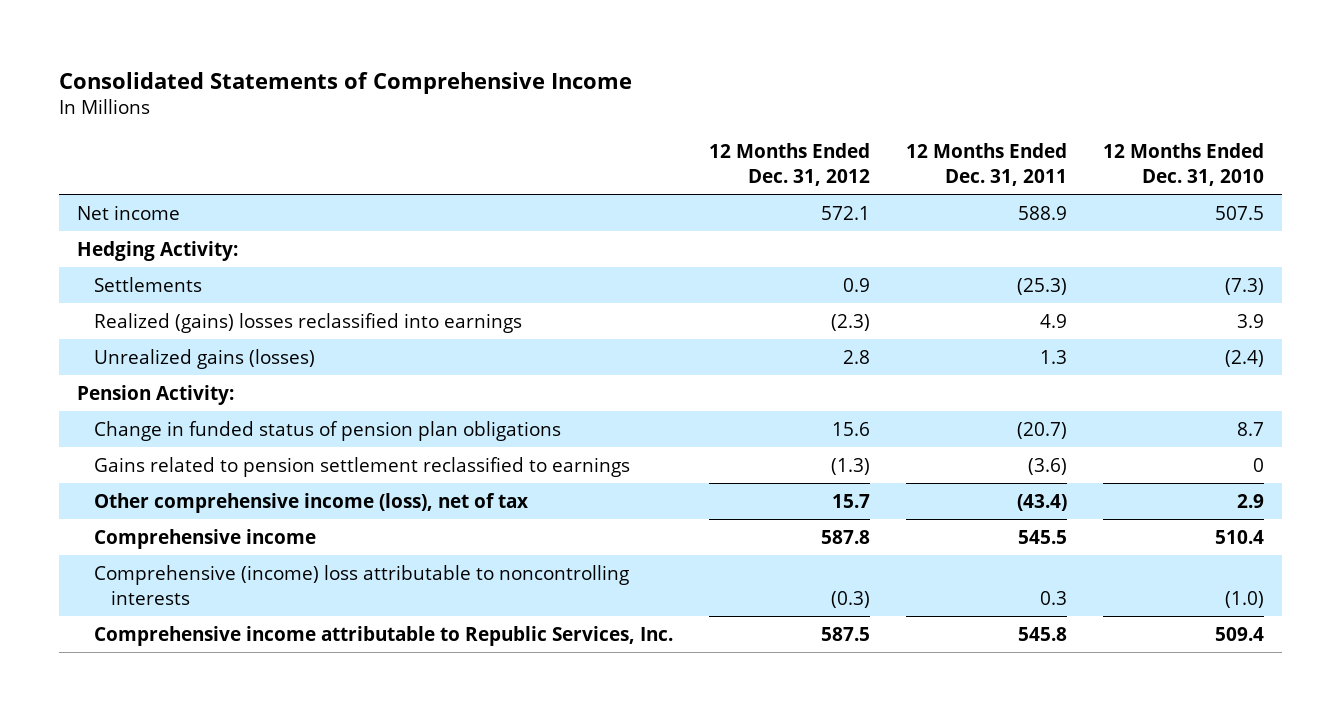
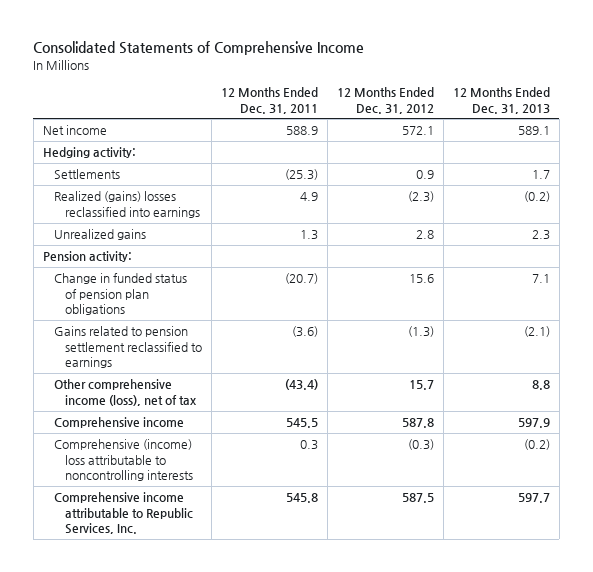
[1102,143,1264,186] 12 Months Ended Dec. 31, 2010 -> none
none -> [452,87,550,114] 12 Months Ended Dec. 31, 2013
[77,240,239,261] Hedging Activity: -> [42,147,136,159] Hedging activity:
[93,348,315,369] Unrealized gains (losses) -> [53,229,146,241] Unrealized gains
[77,384,235,405] Pension Activity: -> [42,251,132,263] Pension activity:

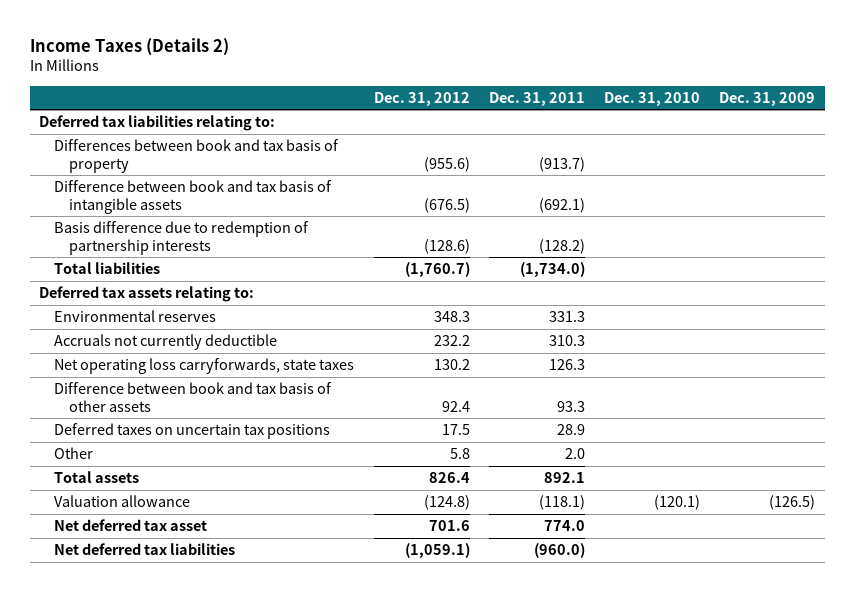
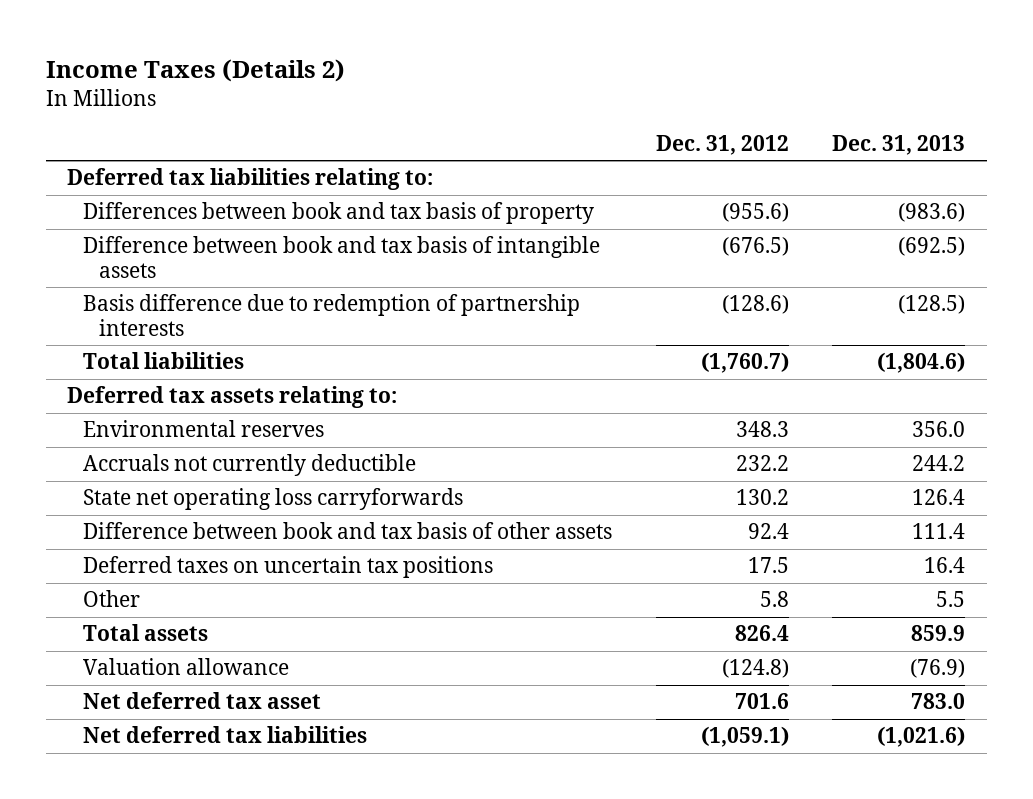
[488,91,585,106] Dec. 31, 2011 -> none
[604,91,701,106] Dec. 31, 2010 -> none
[719,91,816,106] Dec. 31, 2009 -> none
none -> [832,135,966,156] Dec. 31, 2013
[54,358,355,375] Net operating loss carryforwards, state taxes -> [83,488,464,511] State net operating loss carryforwards

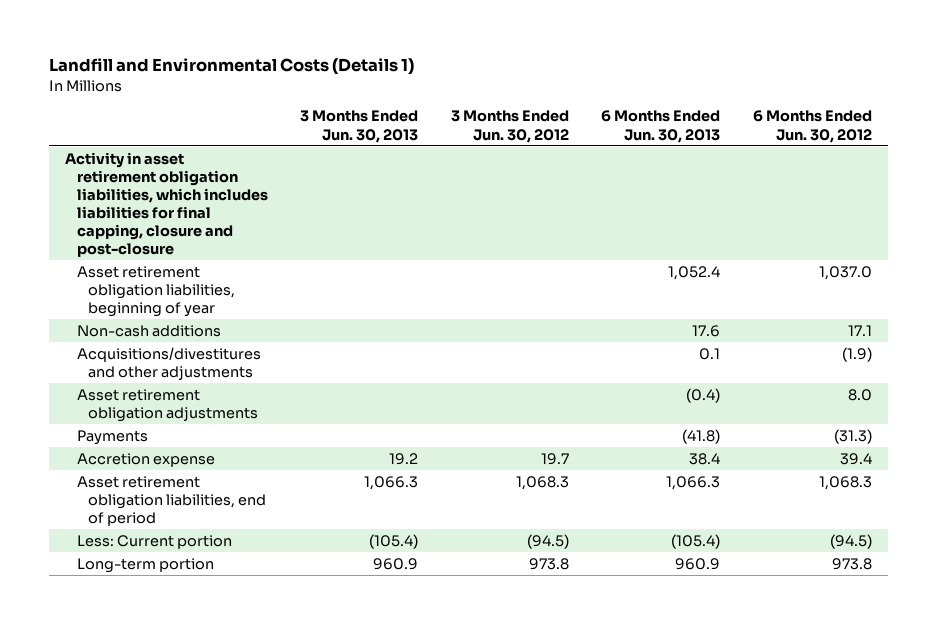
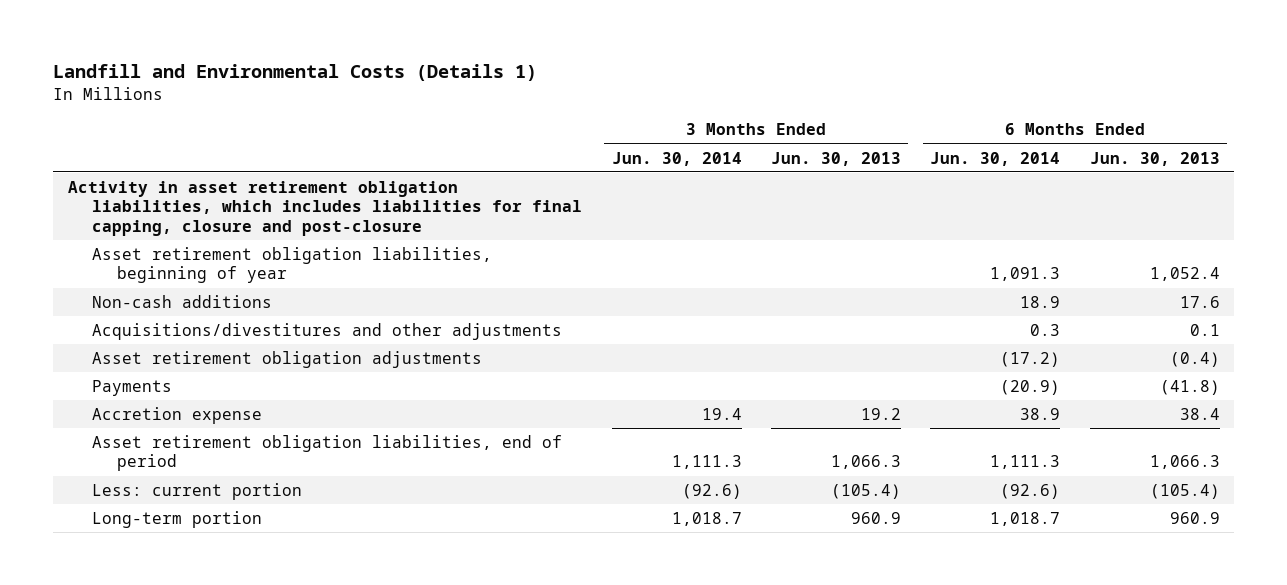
[450,110,569,143] 3 Months Ended Jun. 30, 2012 -> none
[752,110,872,143] 6 Months Ended Jun. 30, 2012 -> none
none -> [611,151,742,166] Jun. 30, 2014
none -> [930,151,1061,166] Jun. 30, 2014
[76,534,232,549] Less: Current portion -> [92,482,303,500] Less: current portion

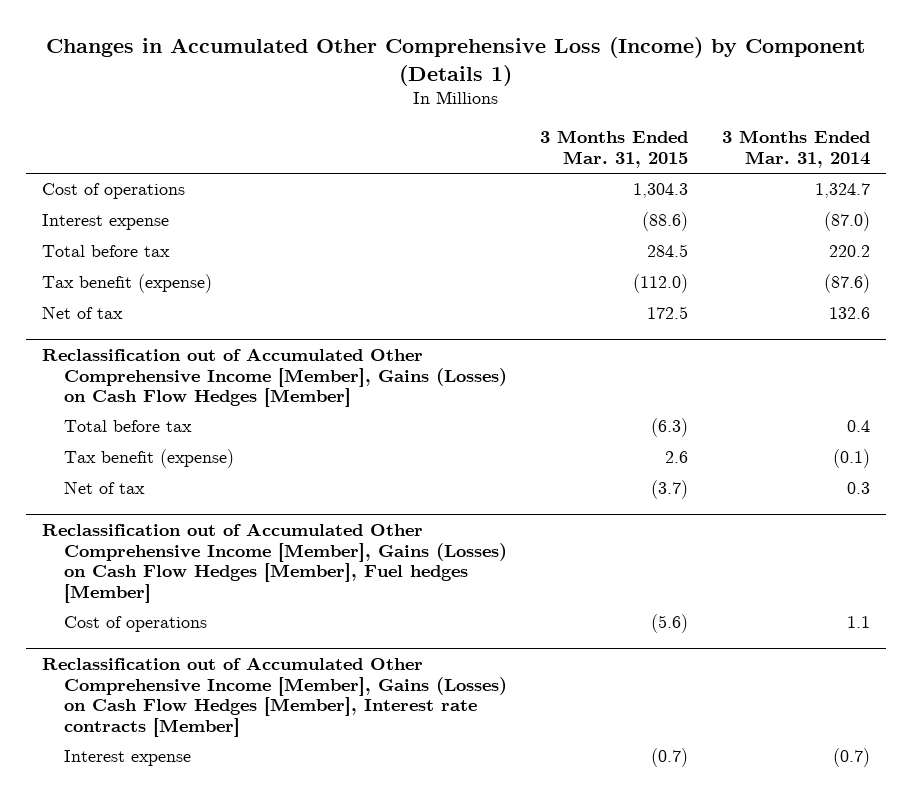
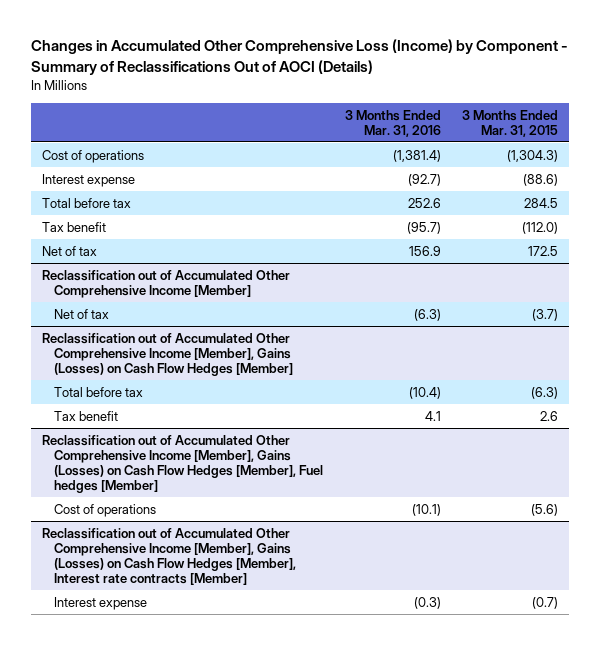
[45,37,865,86] Changes in Accumulated Other Comprehensive Loss (Income) by Component (Details 1) -> [31,39,569,75] Changes in Accumulated Other Comprehensive Loss (Income) by Component - Summary of Reclassifications Out of AOCI (Details)
[721,130,870,169] 3 Months Ended Mar. 31, 2014 -> none
none -> [344,109,441,137] 3 Months Ended Mar. 31, 2016
[633,183,689,199] 1,304.3 -> [507,149,559,162] (1,304.3)
[42,274,213,294] Tax benefit (expense) -> [41,221,106,232] Tax benefit
none -> [41,269,290,298] Reclassification out of Accumulated Other Comprehensive Income [Member]
none -> [54,308,110,319] Net of tax
[64,481,146,495] Net of tax -> none
[64,449,235,469] Tax benefit (expense) -> [54,410,119,421] Tax benefit

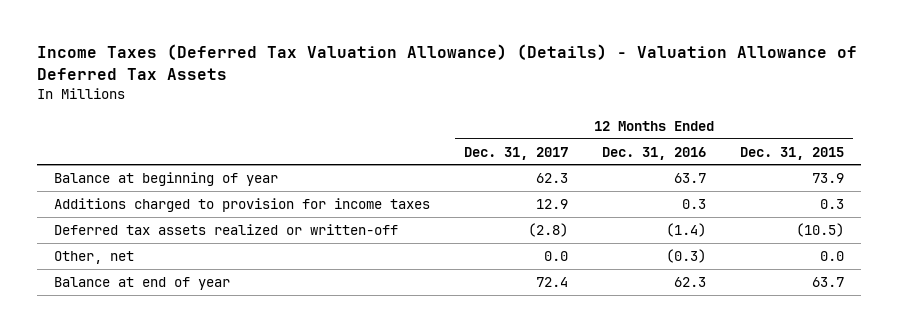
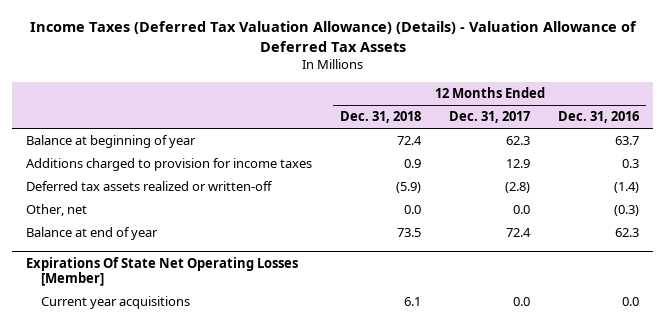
[740,146,845,160] Dec. 31, 2015 -> none
none -> [340,111,422,124] Dec. 31, 2018
none -> [26,256,299,287] Expirations Of State Net Operating Losses [Member]
none -> [41,296,191,310] Current year acquisitions

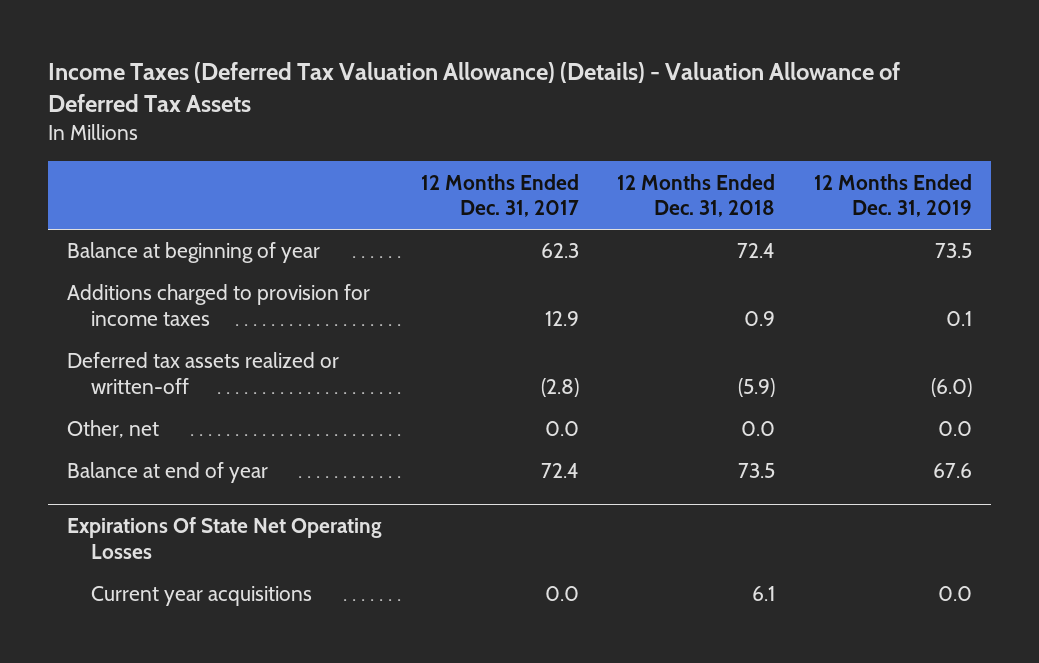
[557,111,639,124] Dec. 31, 2016 -> none
none -> [814,173,973,218] 12 Months Ended Dec. 31, 2019
[26,256,299,287] Expirations Of State Net Operating Losses [Member] -> [67,517,383,560] Expirations Of State Net Operating Losses

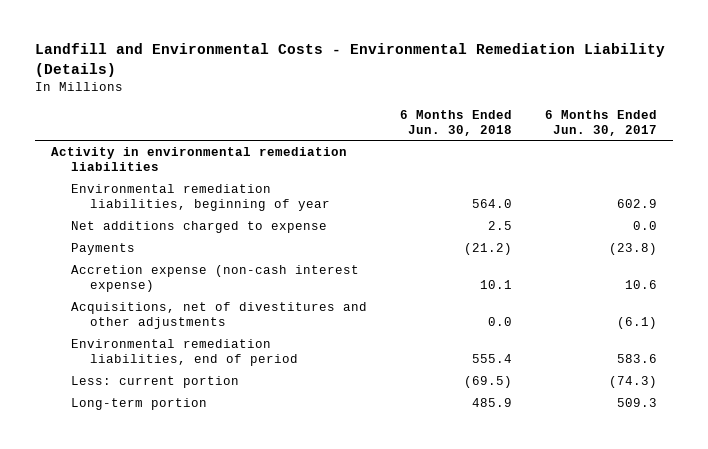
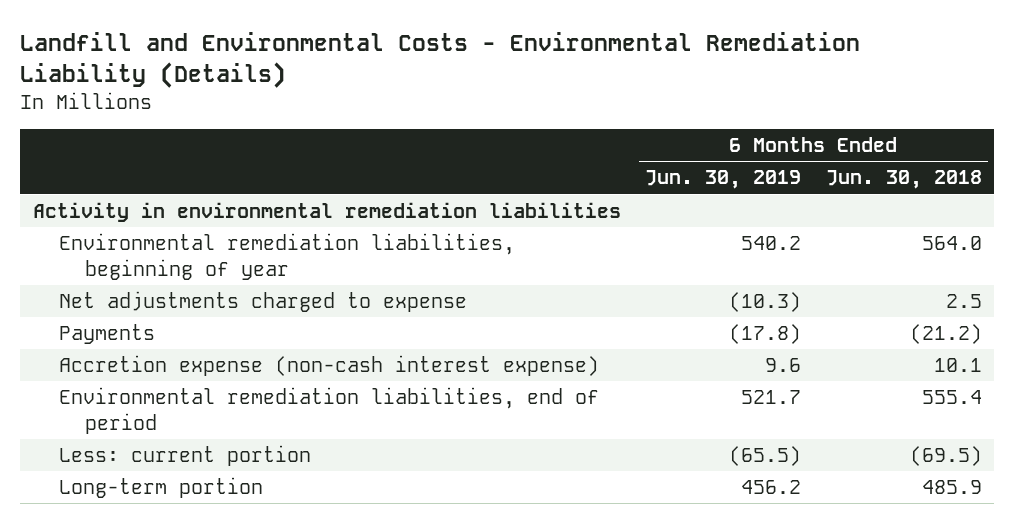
[544,109,657,136] 6 Months Ended Jun. 30, 2017 -> none
none -> [645,170,802,190] Jun. 30, 2019
[70,221,327,234] Net additions charged to expense -> [59,291,468,313] Net adjustments charged to expense
[70,302,367,330] Acquisitions, net of divestitures and other adjustments -> none

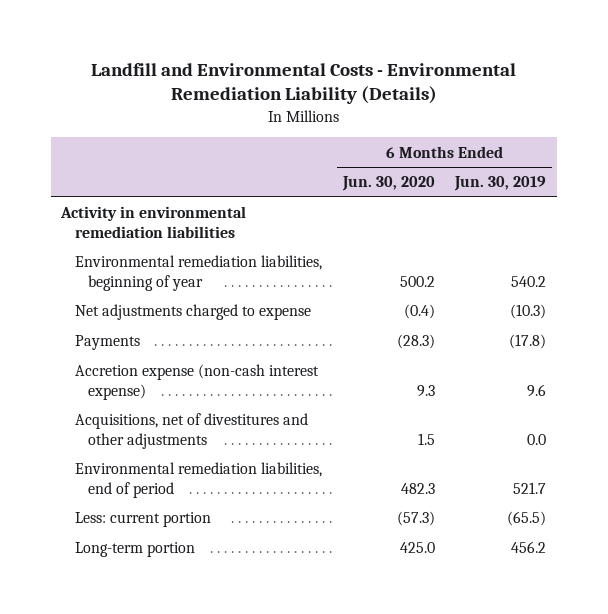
[825,170,982,190] Jun. 30, 2018 -> none
none -> [341,176,435,192] Jun. 30, 2020
none -> [74,413,308,449] Acquisitions, net of divestitures and other adjustments

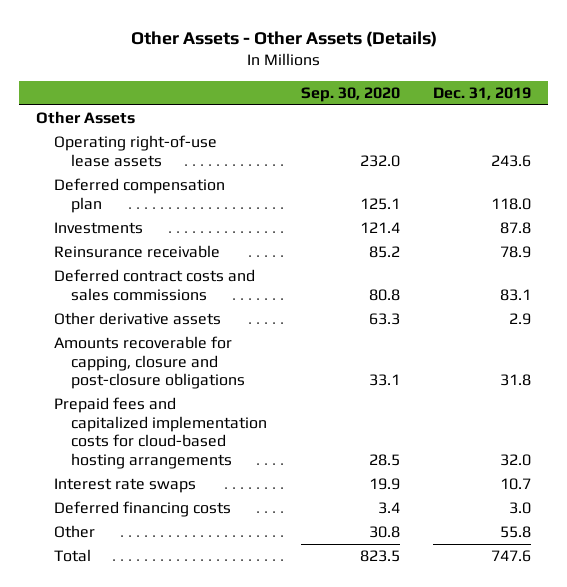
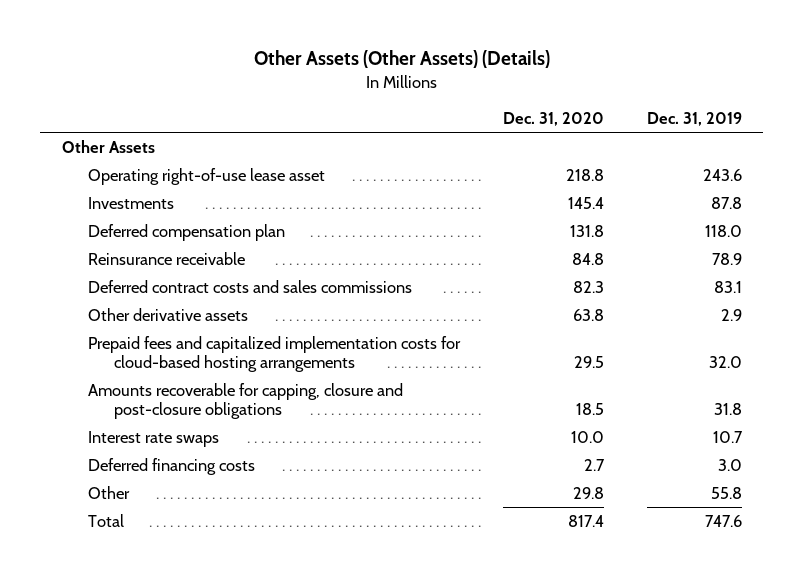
[130,30,437,47] Other Assets - Other Assets (Details) -> [253,50,550,69] Other Assets (Other Assets) (Details)
[300,86,400,102] Sep. 30, 2020 -> none
none -> [502,111,604,126] Dec. 31, 2020
[53,135,217,167] Operating right-of-use lease assets -> [87,167,325,185] Operating right-of-use lease asset
[53,178,225,213] Deferred compensation plan -> [87,223,285,241] Deferred compensation plan
[53,336,246,390] Amounts recoverable for capping, closure and post-closure obligations -> [87,382,403,419] Amounts recoverable for capping, closure and post-closure obligations

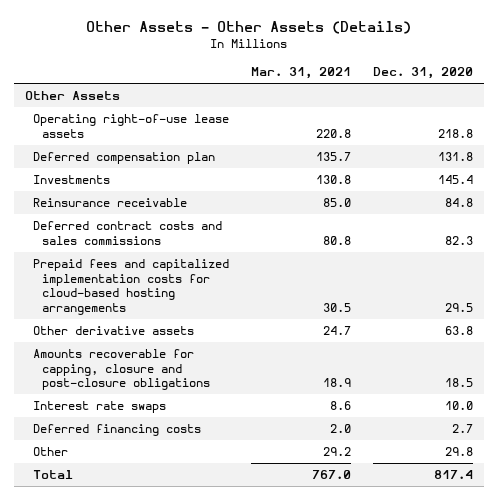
[253,50,550,69] Other Assets (Other Assets) (Details) -> [85,21,411,35] Other Assets - Other Assets (Details)
[646,111,742,126] Dec. 31, 2019 -> none
none -> [251,67,352,80] Mar. 31, 2021
[87,167,325,185] Operating right-of-use lease asset -> [33,114,230,138] Operating right-of-use lease assets
[87,196,174,209] Investments -> [33,175,111,185] Investments
[87,307,248,321] Other derivative assets -> [33,326,195,336] Other derivative assets

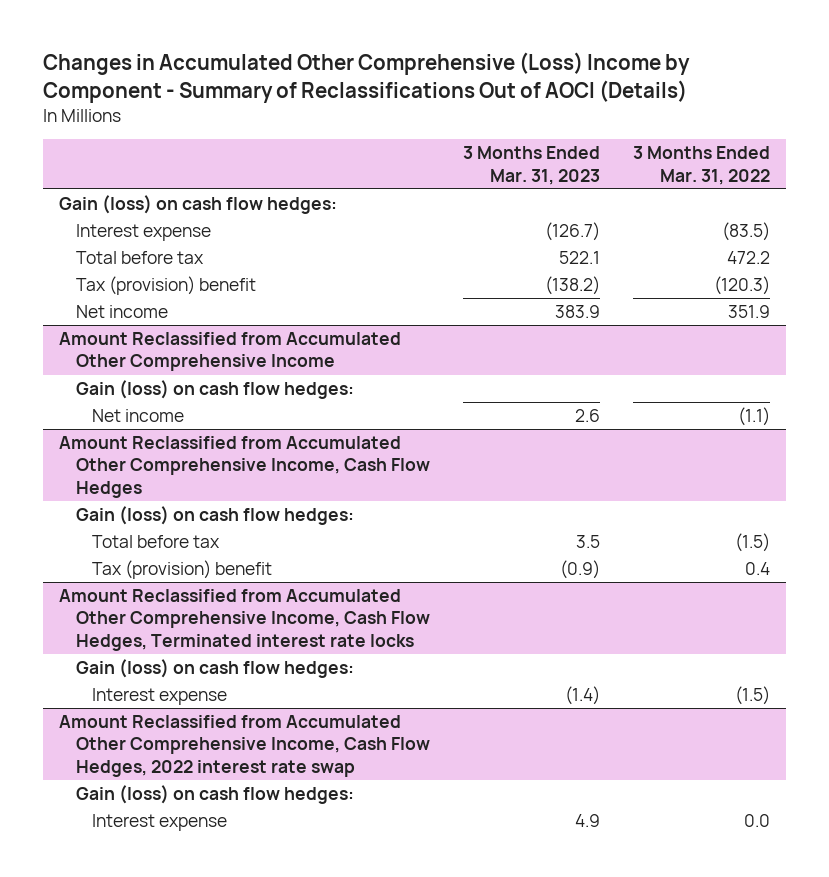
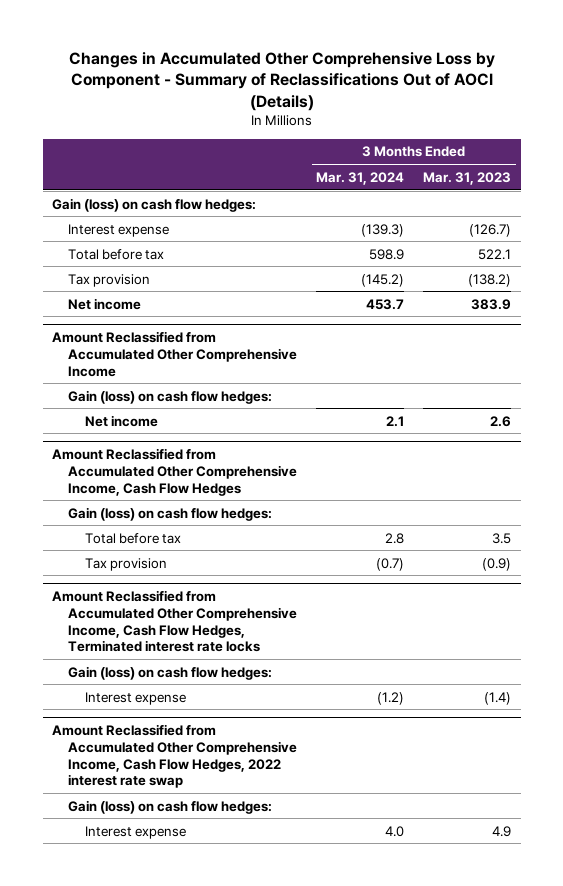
[42,52,690,103] Changes in Accumulated Other Comprehensive (Loss) Income by Component - Summary of Reclassifications Out of AOCI (Details) -> [68,51,495,111] Changes in Accumulated Other Comprehensive Loss by Component - Summary of Reclassifications Out of AOCI (Details)
[632,146,770,185] 3 Months Ended Mar. 31, 2022 -> none
none -> [316,171,405,185] Mar. 31, 2024
[75,276,256,296] Tax (provision) benefit -> [68,273,151,287] Tax provision
[92,560,273,580] Tax (provision) benefit -> [84,557,167,571] Tax provision

